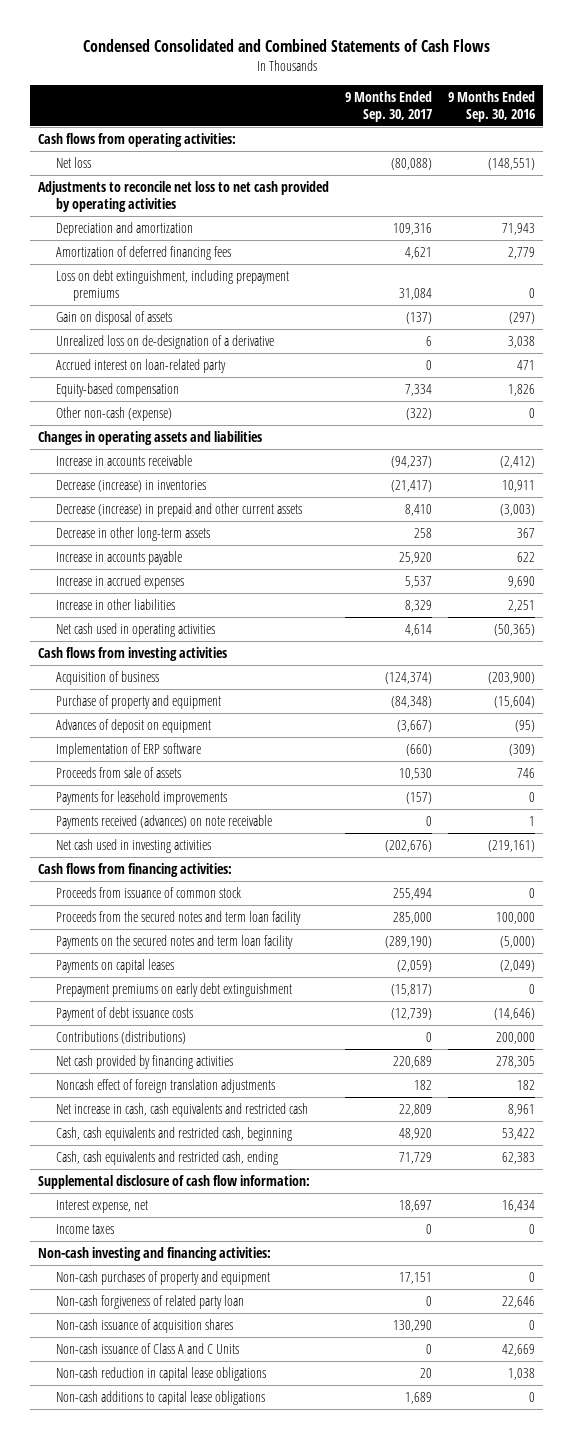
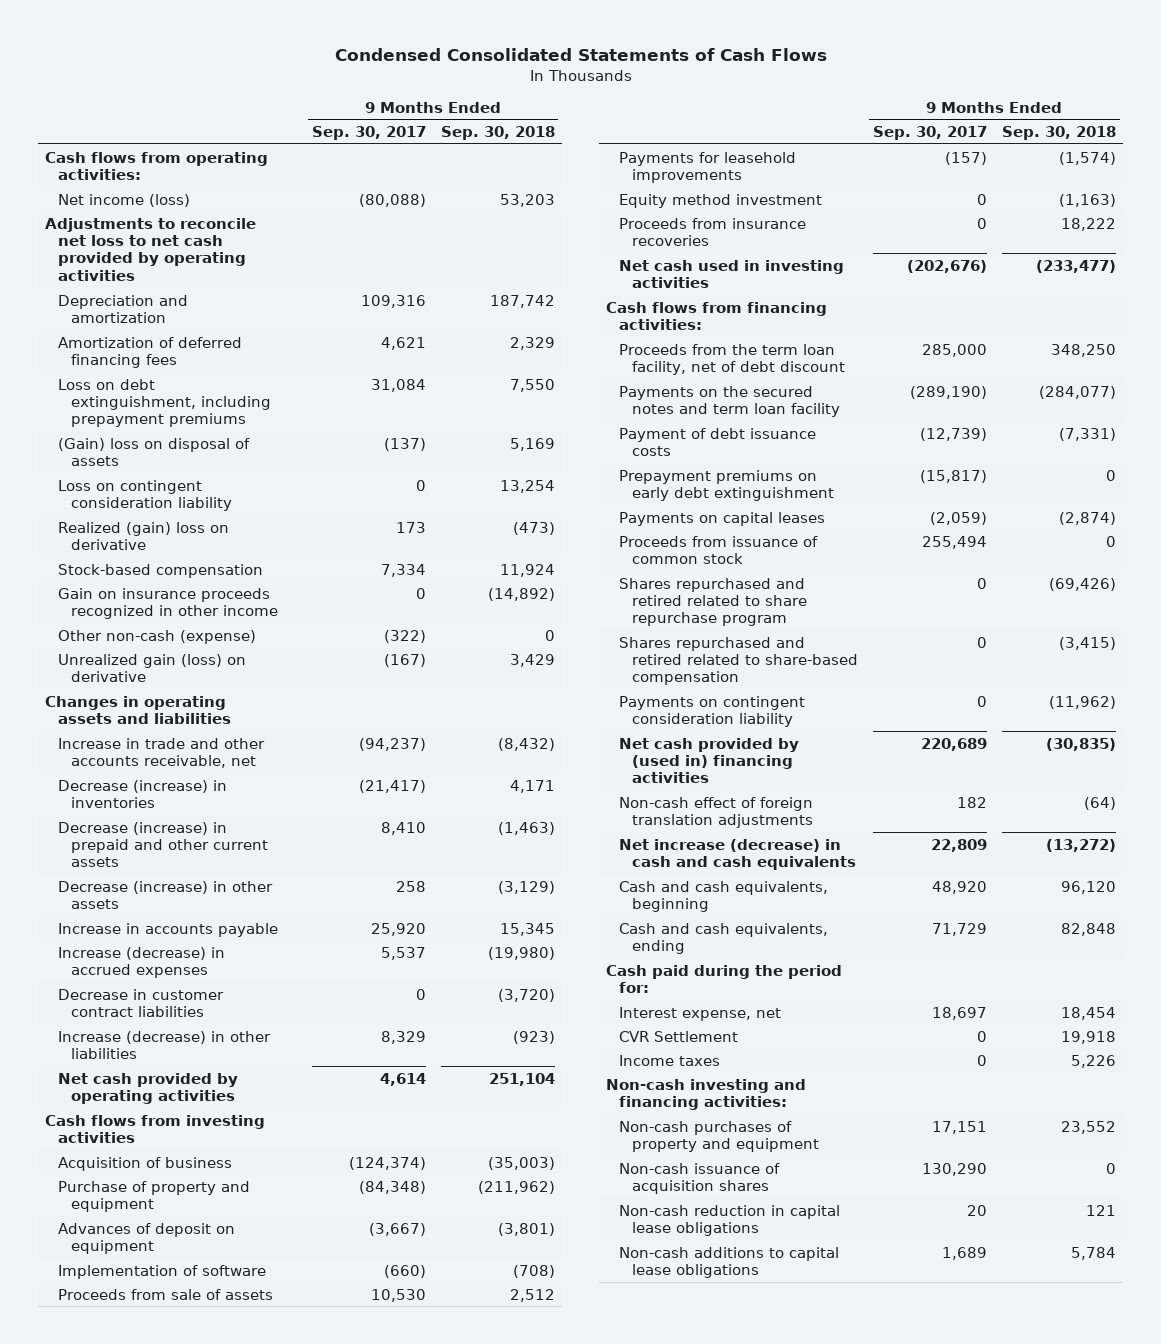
[82,39,490,53] Condensed Consolidated and Combined Statements of Cash Flows -> [334,47,827,61] Condensed Consolidated Statements of Cash Flows
[448,90,536,122] 9 Months Ended Sep. 30, 2016 -> none
none -> [440,126,555,141] Sep. 30, 2018
[55,156,91,168] Net loss -> [58,193,191,207] Net income (loss)
[55,334,274,349] Unrealized loss on de-designation of a derivative -> none
[55,358,226,373] Accrued interest on loan-related party -> none
[55,310,172,325] Gain on disposal of assets -> [58,437,251,466] (Gain) loss on disposal of assets
none -> [58,479,232,511] Loss on contingent consideration liability
none -> [58,521,230,550] Realized (gain) loss on derivative
[55,382,179,397] Equity-based compensation -> [58,563,264,578] Stock-based compensation
none -> [58,587,278,619] Gain on insurance proceeds recognized in other income
none -> [58,653,247,682] Unrealized gain (loss) on derivative
[55,454,192,466] Increase in accounts receivable -> [58,737,266,768] Increase in trade and other accounts receivable, net
[55,526,210,541] Decrease in other long-term assets -> [58,880,274,909] Decrease (increase) in other assets
[55,574,184,589] Increase in accrued expenses -> [58,946,226,978] Increase (decrease) in accrued expenses
none -> [58,988,225,1017] Decrease in customer contract liabilities
[55,598,175,610] Increase in other liabilities -> [58,1030,272,1059] Increase (decrease) in other liabilities
[55,622,215,637] Net cash used in operating activities -> [58,1072,239,1104] Net cash provided by operating activities
[55,742,201,757] Implementation of ERP software -> [58,1264,267,1279] Implementation of software
[55,814,272,829] Payments received (advances) on note receivable -> none
none -> [619,193,823,208] Equity method investment
none -> [619,217,807,246] Proceeds from insurance recoveries
[55,910,301,925] Proceeds from the secured notes and term loan facility -> [619,343,845,375] Proceeds from the term loan facility, net of debt discount
[55,1030,186,1044] Contributions (distributions) -> none
[38,1174,311,1189] Supplemental disclosure of cash flow information: -> none
[55,982,292,997] Prepayment premiums on early debt extinguishment -> [619,469,834,501] Prepayment premiums on early debt extinguishment
[55,958,174,973] Payments on capital leases -> [619,511,826,526] Payments on capital leases
[55,886,241,898] Proceeds from issuance of common stock -> [619,535,819,564] Proceeds from issuance of common stock
none -> [619,577,807,627] Shares repurchased and retired related to share repurchase program
none -> [619,636,858,686] Shares repurchased and retired related to share-based compensation
none -> [619,695,806,727] Payments on contingent consideration liability
[55,1054,233,1069] Net cash provided by financing activities -> [619,737,800,784] Net cash provided by (used in) financing activities
[55,1078,275,1093] Noncash effect of foreign translation adjustments -> [619,796,814,828] Non-cash effect of foreign translation adjustments
[55,1102,308,1117] Net increase in cash, cash equivalents and restricted cash -> [619,838,856,870] Net increase (decrease) in cash and cash equivalents
[55,1126,292,1141] Cash, cash equivalents and restricted cash, beginning -> [619,880,829,912] Cash and cash equivalents, beginning
[55,1150,278,1165] Cash, cash equivalents and restricted cash, ending -> [619,922,829,954] Cash and cash equivalents, ending
none -> [606,964,843,993] Cash paid during the period for:
none -> [619,1030,739,1042] CVR Settlement
[55,1294,244,1309] Non-cash forgiveness of related party loan -> none
[55,1342,239,1354] Non-cash issuance of Class A and C Units -> none

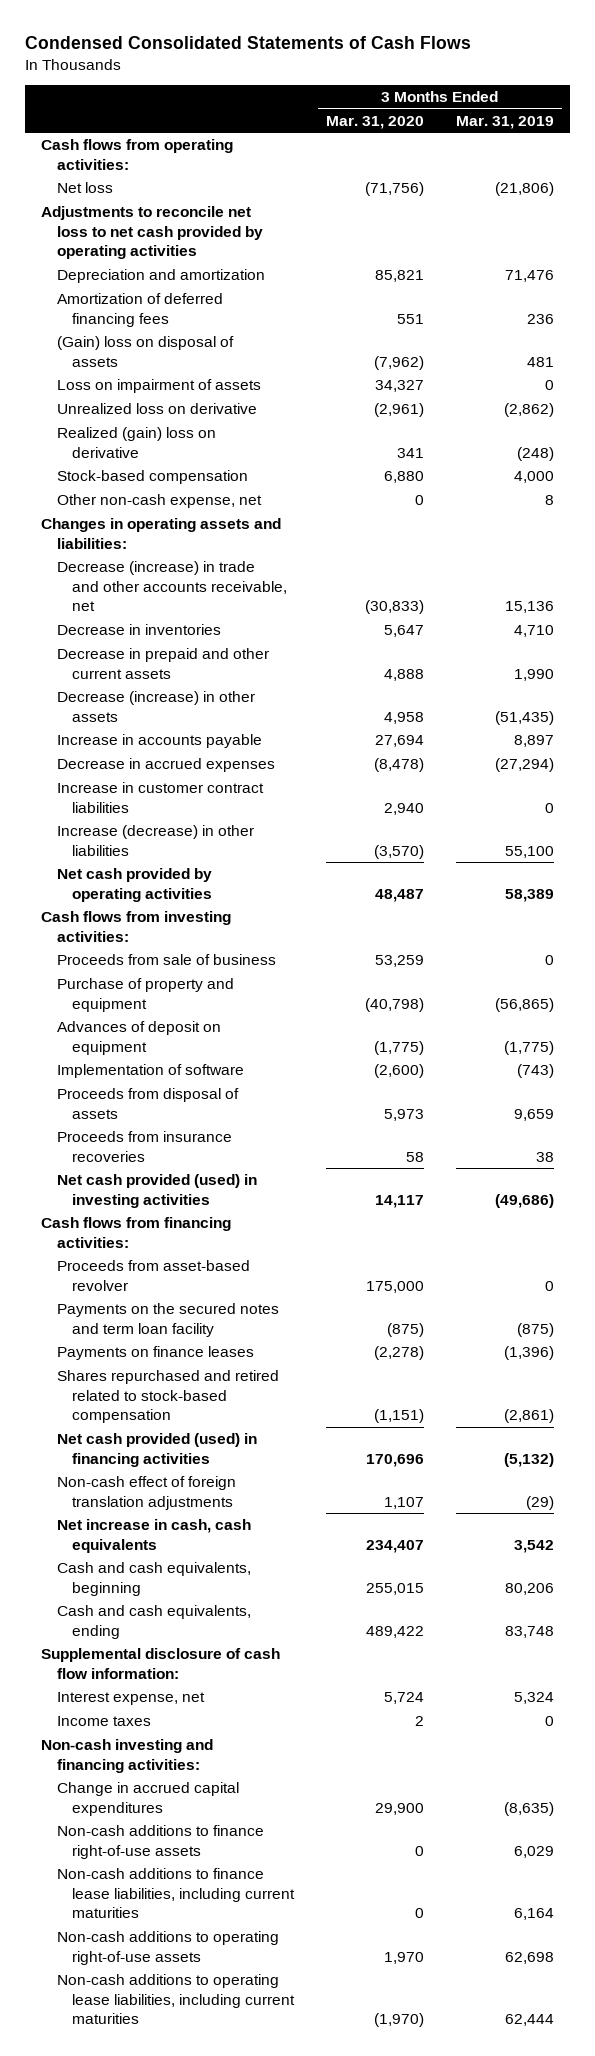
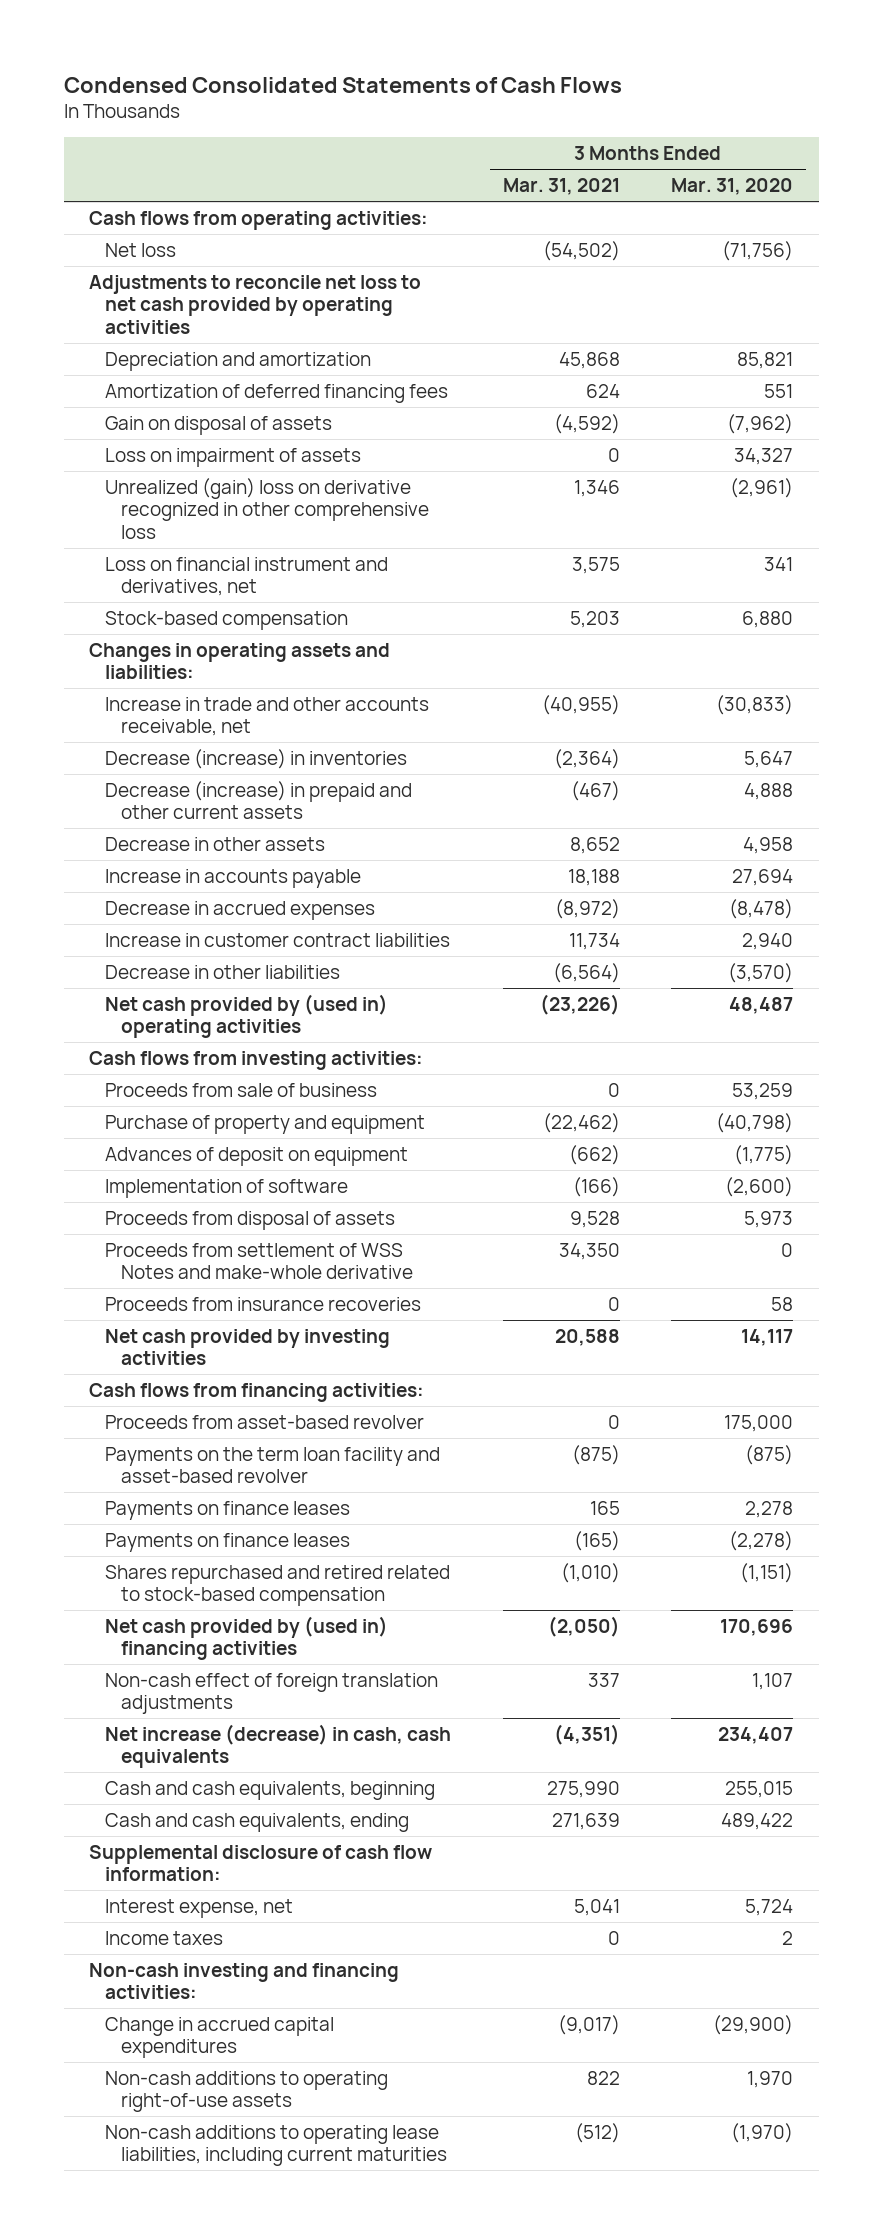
[455,115,554,129] Mar. 31, 2019 -> none
none -> [502,178,620,196] Mar. 31, 2021
[56,336,234,367] (Gain) loss on disposal of assets -> [105,415,333,435] Gain on disposal of assets
[56,403,257,415] Unrealized loss on derivative -> [105,477,429,539] Unrealized (gain) loss on derivative recognized in other comprehensive loss
[56,427,216,458] Realized (gain) loss on derivative -> [105,556,389,597] Loss on financial instrument and derivatives, net
[56,494,262,509] Other non-cash expense, net -> none
[56,561,287,612] Decrease (increase) in trade and other accounts receivable, net -> [105,696,430,737] Increase in trade and other accounts receivable, net
[56,624,221,636] Decrease in inventories -> [105,748,408,769] Decrease (increase) in inventories
[56,648,269,679] Decrease in prepaid and other current assets -> [105,780,413,820] Decrease (increase) in prepaid and other current assets
[56,691,255,722] Decrease (increase) in other assets -> [105,836,326,851] Decrease in other assets
[56,825,254,856] Increase (decrease) in other liabilities -> [105,964,341,979] Decrease in other liabilities
[56,868,212,902] Net cash provided by operating activities -> [105,993,389,1039] Net cash provided by (used in) operating activities
none -> [105,1242,413,1280] Proceeds from settlement of WSS Notes and make-whole derivative
[56,1174,257,1208] Net cash provided (used) in investing activities -> [105,1328,391,1366] Net cash provided by investing activities
[56,1303,279,1337] Payments on the secured notes and term loan facility -> [105,1446,441,1484] Payments on the term loan facility and asset-based revolver
none -> [105,1500,351,1520] Payments on finance leases
[56,1433,257,1467] Net cash provided (used) in financing activities -> [105,1615,389,1661] Net cash provided by (used in) financing activities
[56,1519,251,1553] Net increase in cash, cash equivalents -> [105,1723,452,1769] Net increase (decrease) in cash, cash equivalents
[56,1825,264,1859] Non-cash additions to finance right-of-use assets -> none
[56,1868,295,1919] Non-cash additions to finance lease liabilities, including current maturities -> none
[374,1802,424,1815] 29,900 -> [713,2014,794,2035] (29,900)

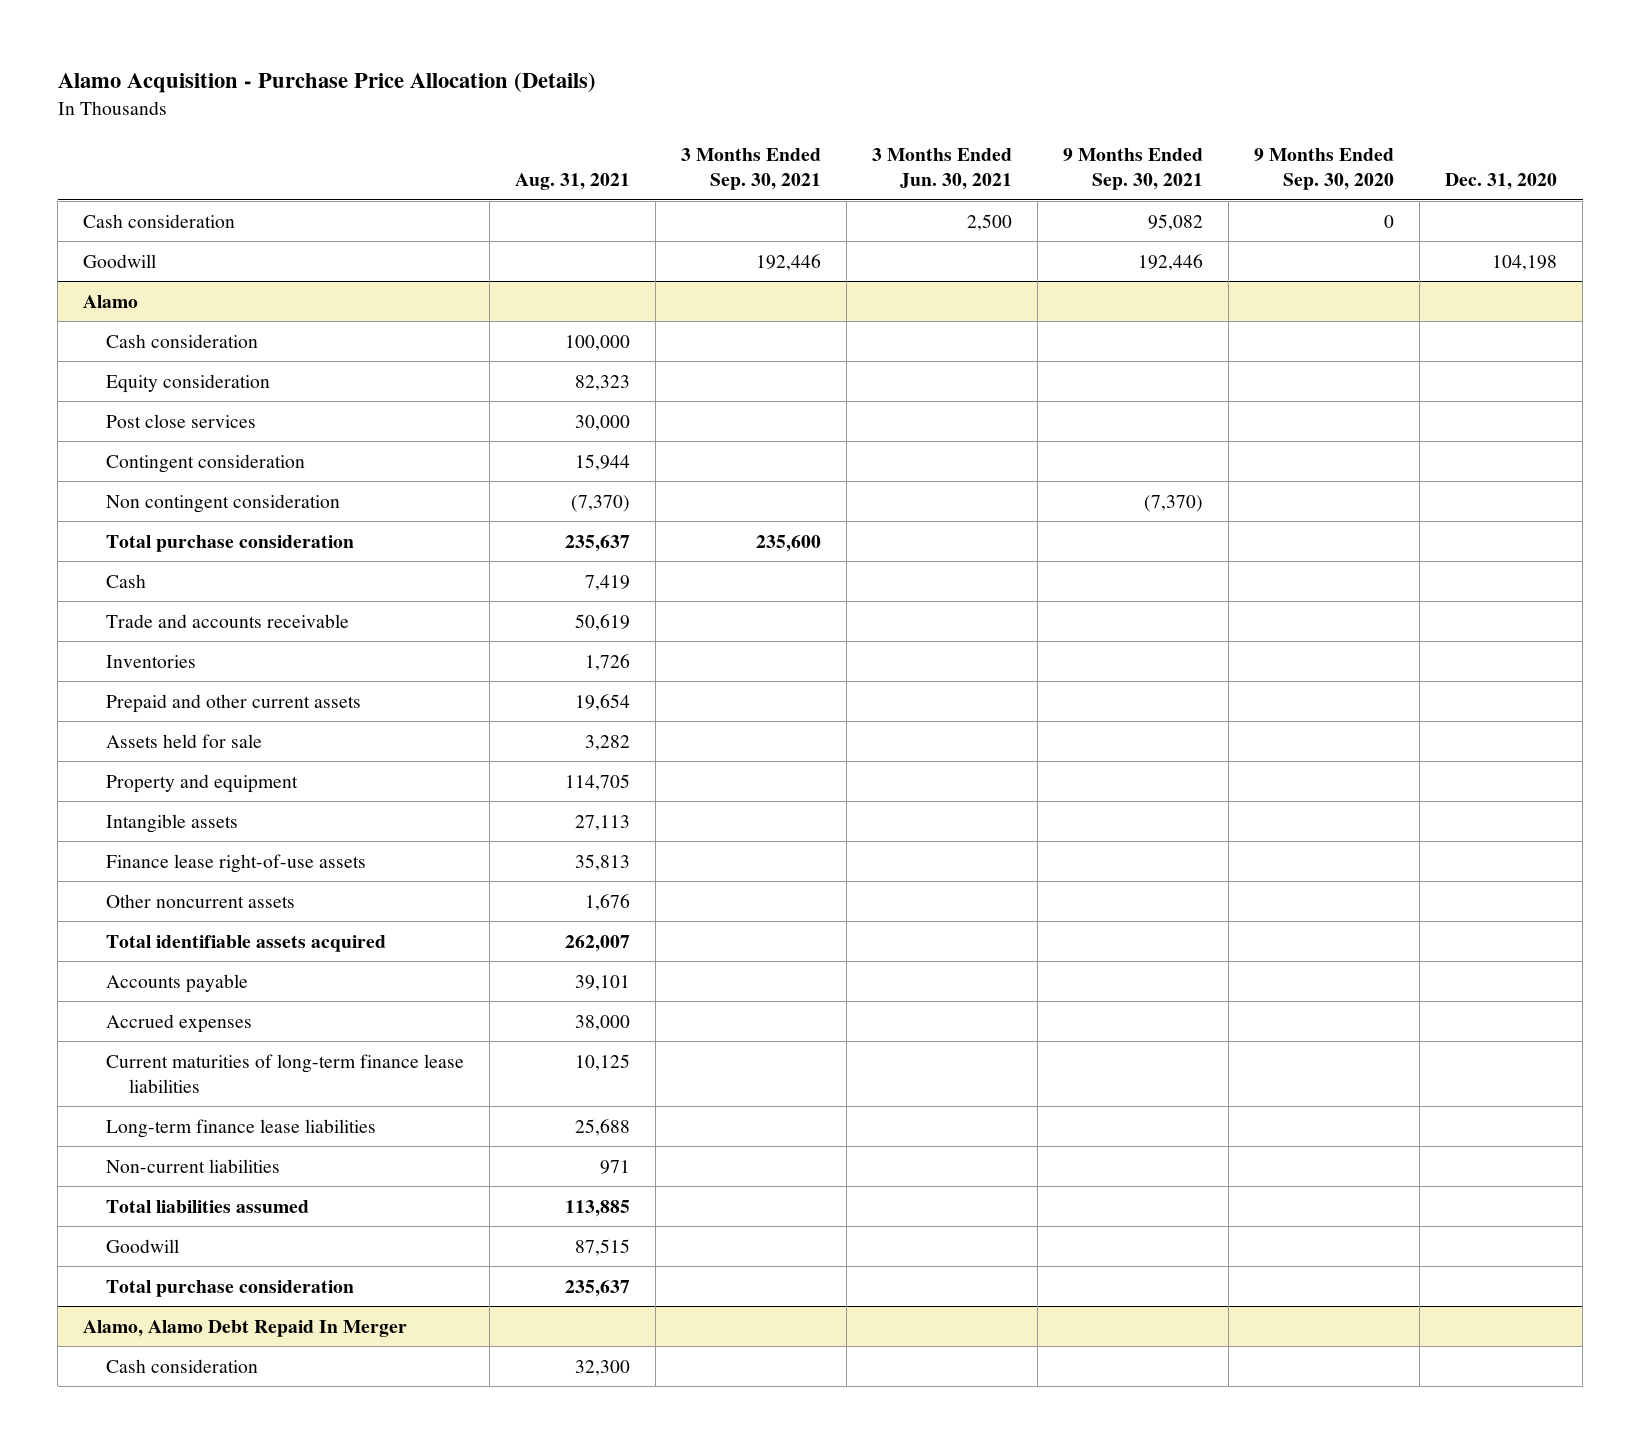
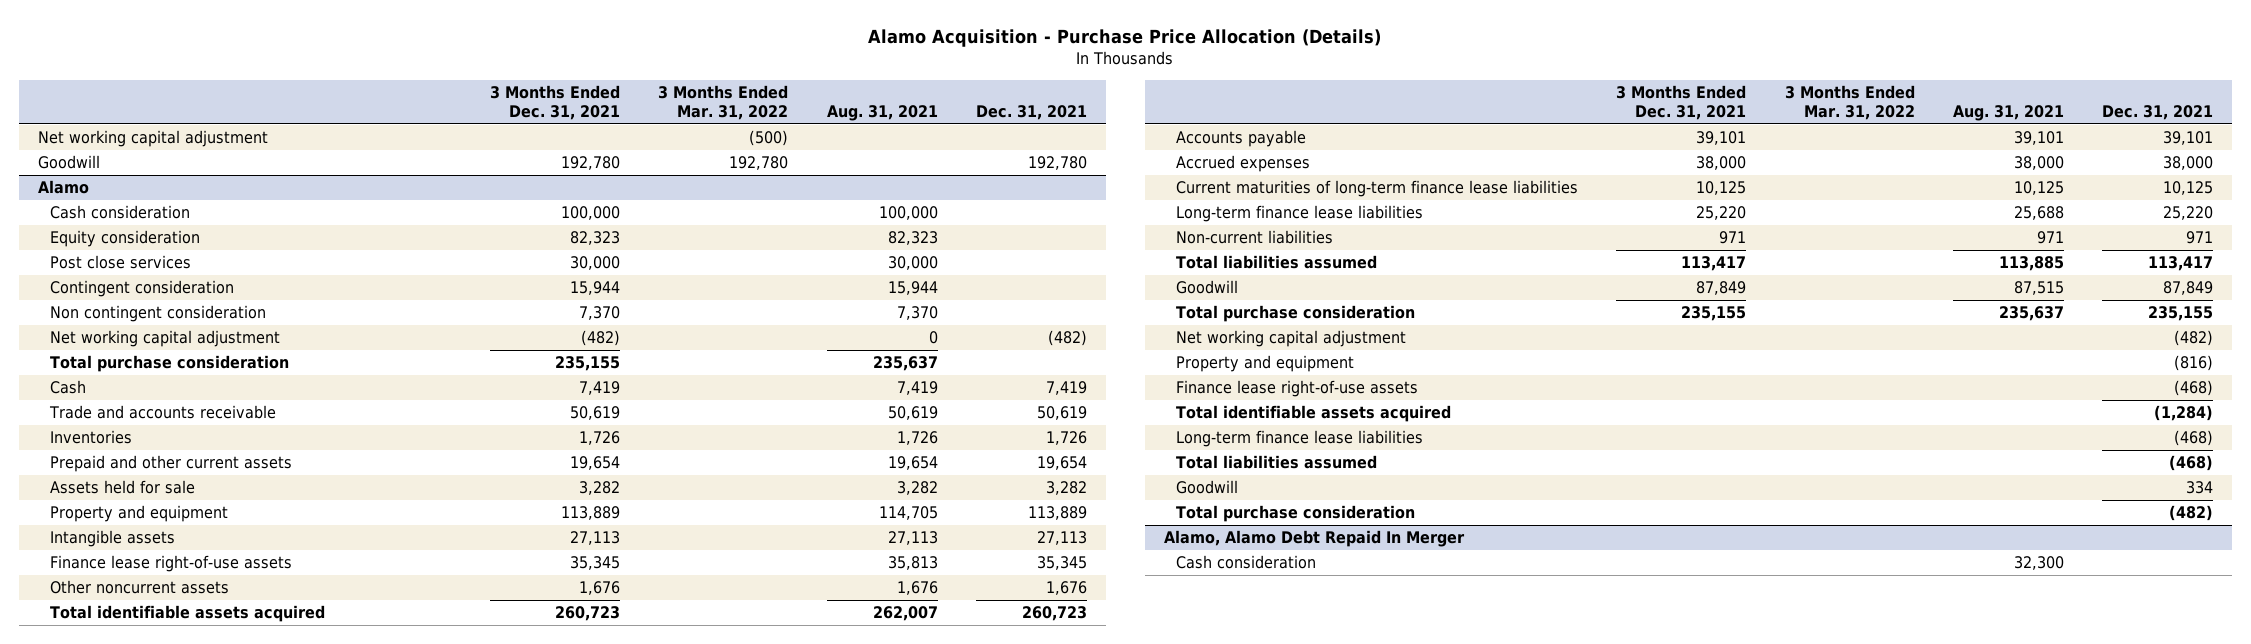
[681,148,822,191] 3 Months Ended Sep. 30, 2021 -> none
[872,148,1013,191] 3 Months Ended Jun. 30, 2021 -> none
[1063,148,1204,191] 9 Months Ended Sep. 30, 2021 -> none
[1254,148,1395,191] 9 Months Ended Sep. 30, 2020 -> none
[1445,173,1558,191] Dec. 31, 2020 -> none
none -> [490,85,621,120] 3 Months Ended Dec. 31, 2021
none -> [658,85,789,120] 3 Months Ended Mar. 31, 2022
none -> [975,104,1087,120] Dec. 31, 2021
[83,213,236,228] Cash consideration -> none
none -> [37,130,268,148] Net working capital adjustment
[571,494,631,512] (7,370) -> [896,306,938,321] 7,370
none -> [50,330,281,348] Net working capital adjustment
none -> [1176,330,1407,348] Net working capital adjustment
none -> [1176,355,1355,373] Property and equipment
none -> [1176,380,1419,398] Finance lease right-of-use assets
none -> [1176,405,1452,423] Total identifiable assets acquired
none -> [1176,430,1424,448] Long-term finance lease liabilities
none -> [1176,455,1378,470] Total liabilities assumed
none -> [1176,480,1239,495] Goodwill
none -> [1176,505,1416,523] Total purchase consideration

